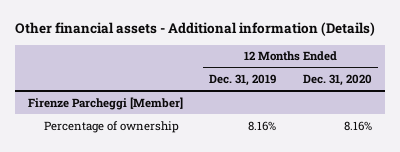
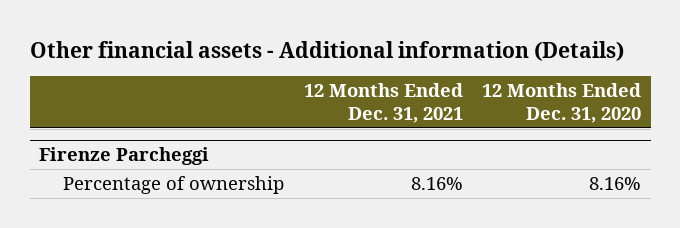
[209,73,277,86] Dec. 31, 2019 -> none
none -> [303,83,463,123] 12 Months Ended Dec. 31, 2021
[28,96,184,110] Firenze Parcheggi [Member] -> [39,147,210,166] Firenze Parcheggi

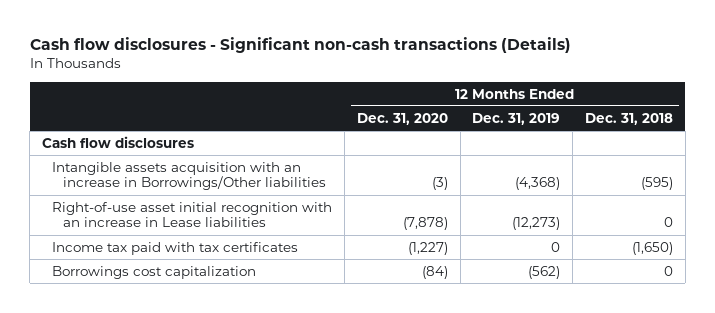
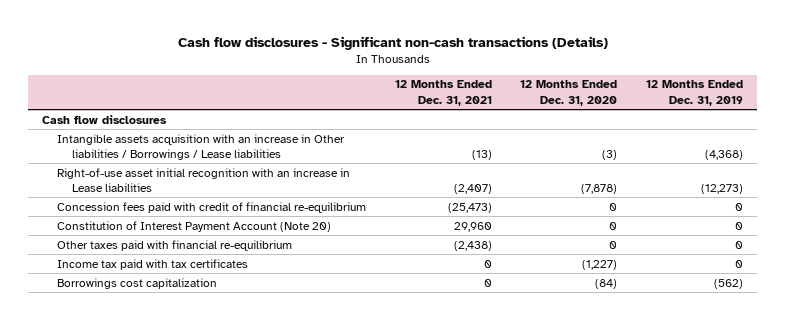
[585,112,674,125] Dec. 31, 2018 -> none
none -> [394,80,492,106] 12 Months Ended Dec. 31, 2021
[52,161,326,191] Intangible assets acquisition with an increase in Borrowings/Other liabilities -> [57,133,346,160] Intangible assets acquisition with an increase in Other liabilities / Borrowings / Lease liabilities
none -> [57,201,367,213] Concession fees paid with credit of financial re-equilibrium
none -> [57,220,332,232] Constitution of Interest Payment Account (Note 20)
none -> [57,239,293,251] Other taxes paid with financial re-equilibrium

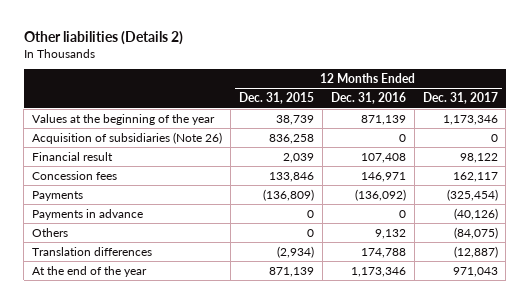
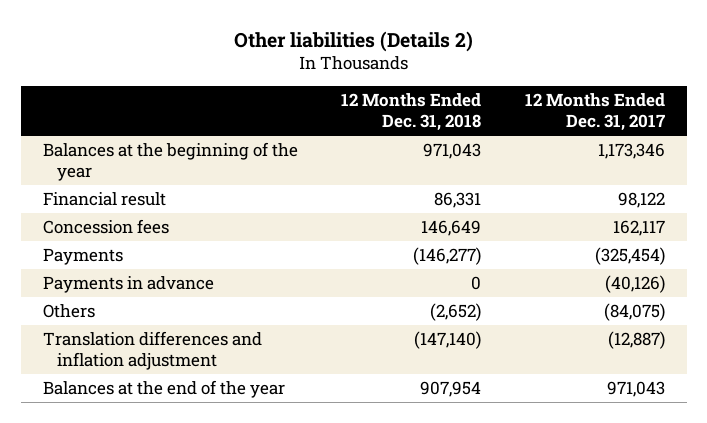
[239,92,315,105] Dec. 31, 2015 -> none
[330,92,406,105] Dec. 31, 2016 -> none
none -> [341,93,482,132] 12 Months Ended Dec. 31, 2018
[32,131,223,144] Acquisition of subsidiaries (Note 26) -> none
[32,113,216,125] Values at the beginning of the year -> [42,142,298,181] Balances at the beginning of the year
[32,246,153,256] Translation differences -> [42,331,262,370] Translation differences and inflation adjustment
[32,265,148,277] At the end of the year -> [42,380,285,399] Balances at the end of the year

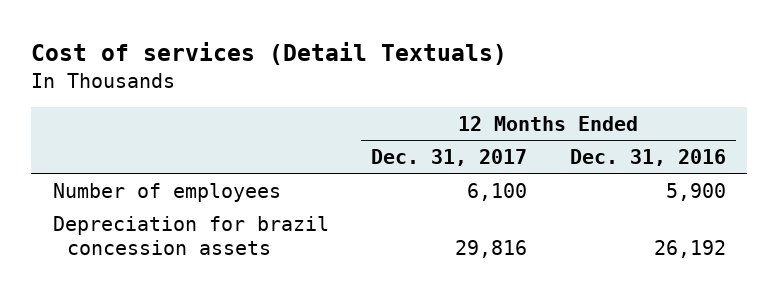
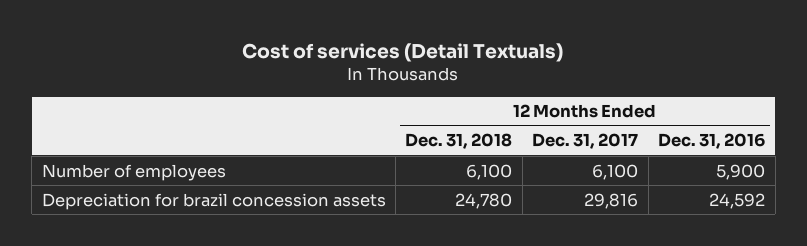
none -> [405,133,513,150] Dec. 31, 2018
[653,239,726,258] 26,192 -> [709,192,766,209] 24,592

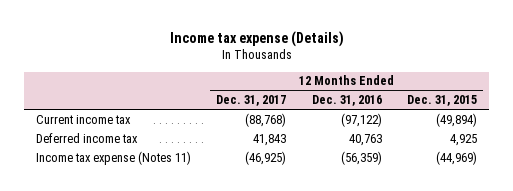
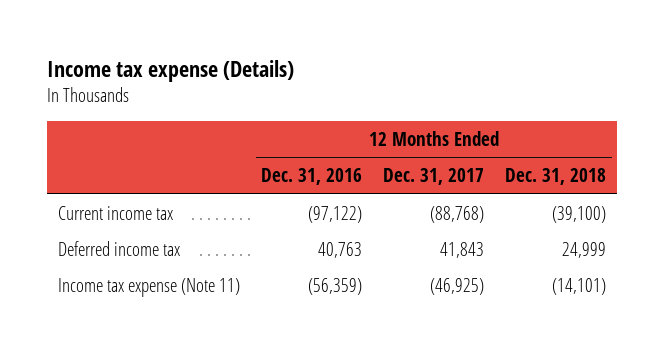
[406,95,477,107] Dec. 31, 2015 -> none
none -> [505,168,607,186] Dec. 31, 2018
[36,150,192,165] Income tax expense (Notes 11) -> [58,277,241,297] Income tax expense (Note 11)

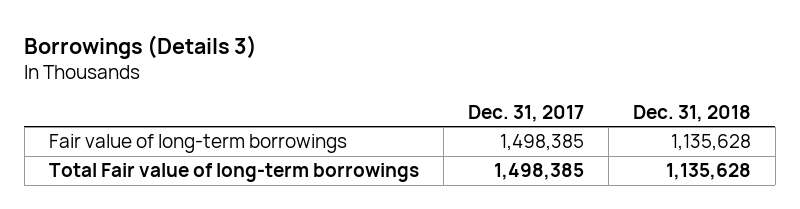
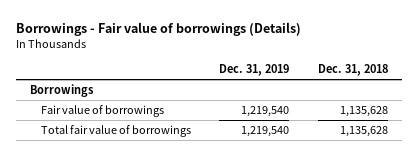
[24,34,258,59] Borrowings (Details 3) -> [16,22,302,37] Borrowings - Fair value of borrowings (Details)
[467,104,584,122] Dec. 31, 2017 -> none
none -> [219,64,290,77] Dec. 31, 2019
none -> [30,84,95,98] Borrowings
[48,134,347,154] Fair value of long-term borrowings -> [40,105,164,118] Fair value of borrowings
[48,163,419,183] Total Fair value of long-term borrowings -> [40,125,191,138] Total fair value of borrowings

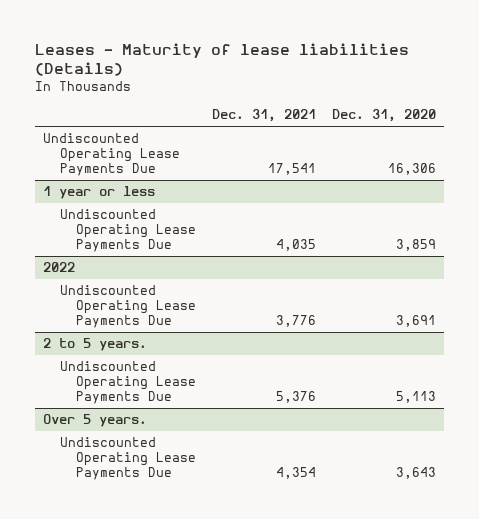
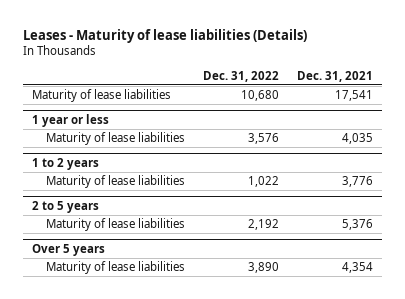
[331,109,436,123] Dec. 31, 2020 -> none
none -> [203,70,280,82] Dec. 31, 2022
[43,133,180,176] Undiscounted Operating Lease Payments Due -> [31,89,171,103] Maturity of lease liabilities
[59,209,197,252] Undiscounted Operating Lease Payments Due -> [46,132,186,146] Maturity of lease liabilities
[43,262,76,273] 2022 -> [31,157,99,170] 1 to 2 years
[59,285,197,328] Undiscounted Operating Lease Payments Due -> [46,175,186,189] Maturity of lease liabilities
[43,338,148,352] 2 to 5 years. -> [31,200,99,213] 2 to 5 years
[59,361,197,404] Undiscounted Operating Lease Payments Due -> [46,218,186,232] Maturity of lease liabilities
[43,414,148,428] Over 5 years. -> [31,243,105,256] Over 5 years
[59,437,197,480] Undiscounted Operating Lease Payments Due -> [46,261,186,275] Maturity of lease liabilities

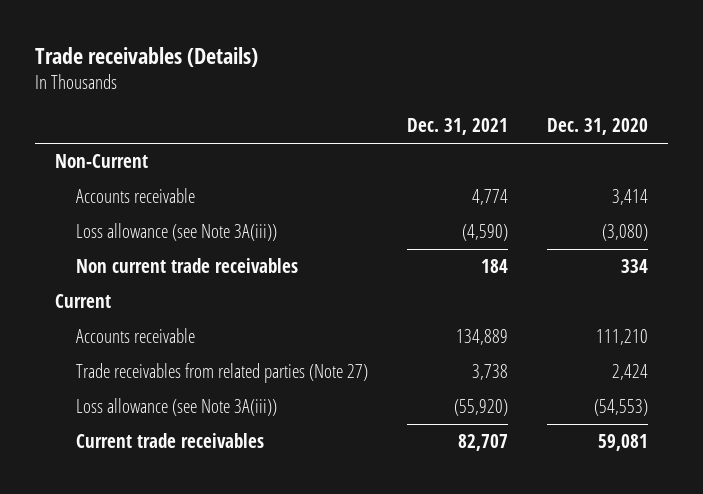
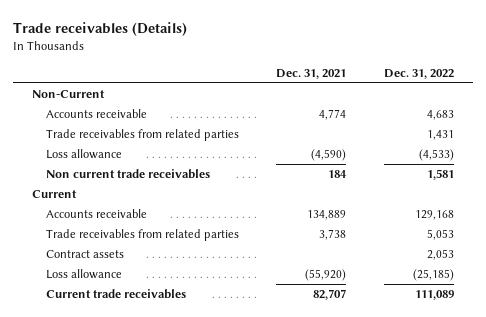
[547,118,649,136] Dec. 31, 2020 -> none
none -> [383,68,454,79] Dec. 31, 2022
none -> [45,129,239,142] Trade receivables from related parties
[75,223,277,242] Loss allowance (see Note 3A(iii)) -> [45,149,122,160] Loss allowance
[75,363,368,384] Trade receivables from related parties (Note 27) -> [45,229,239,242] Trade receivables from related parties
none -> [45,250,124,259] Contract assets
[75,398,277,417] Loss allowance (see Note 3A(iii)) -> [45,269,122,280] Loss allowance

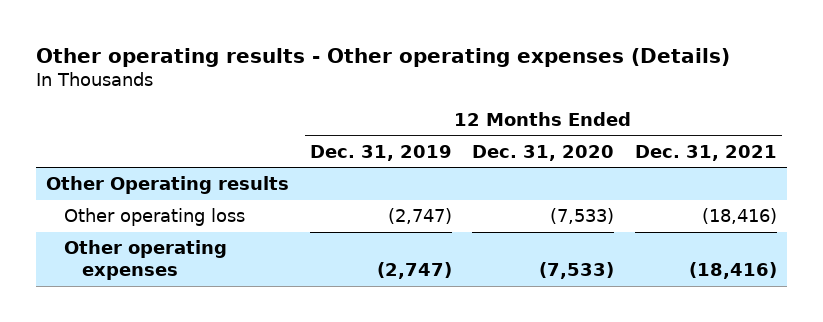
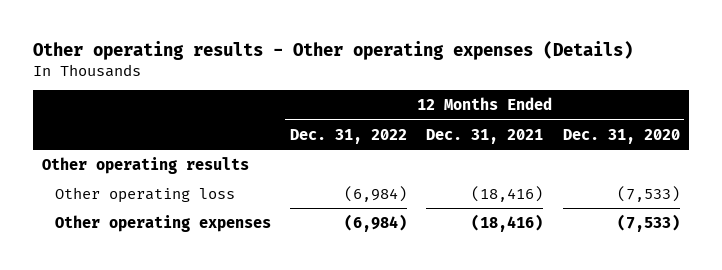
[309,144,452,161] Dec. 31, 2019 -> none
none -> [290,128,408,144] Dec. 31, 2022
[46,176,290,195] Other Operating results -> [42,156,250,174] Other operating results

